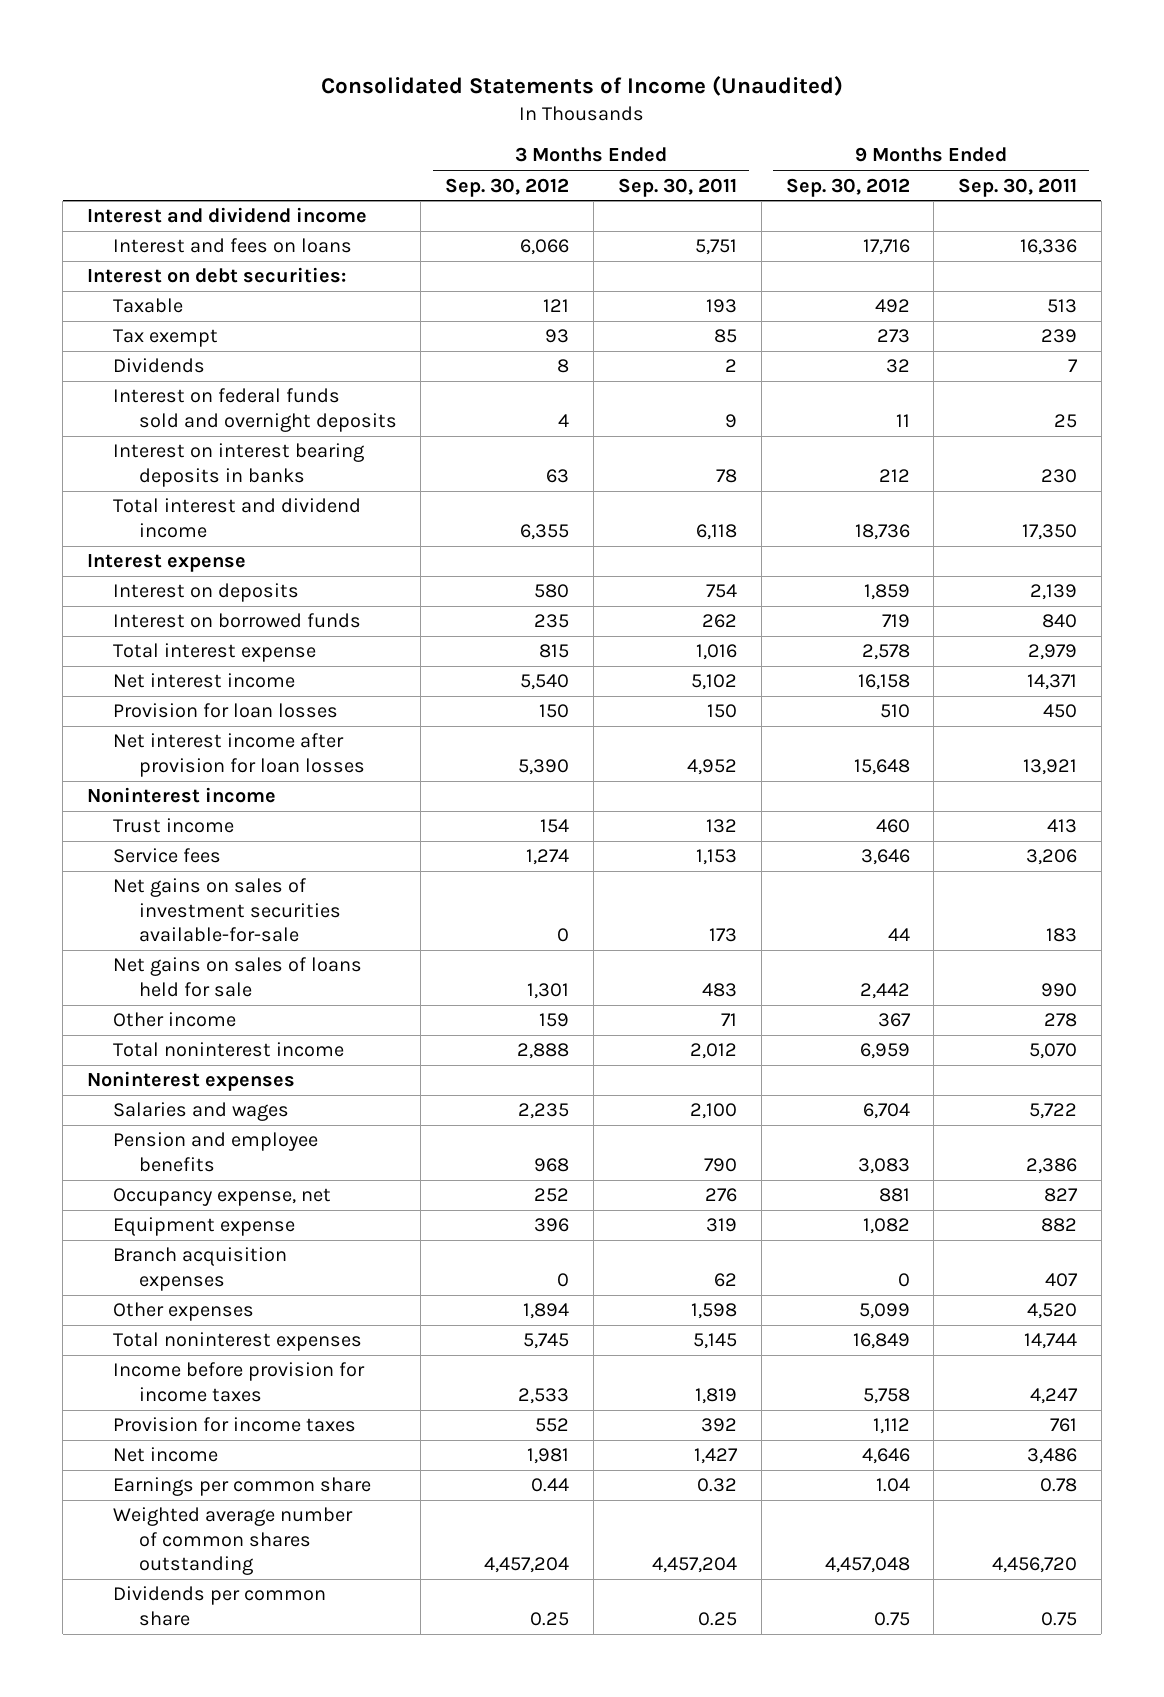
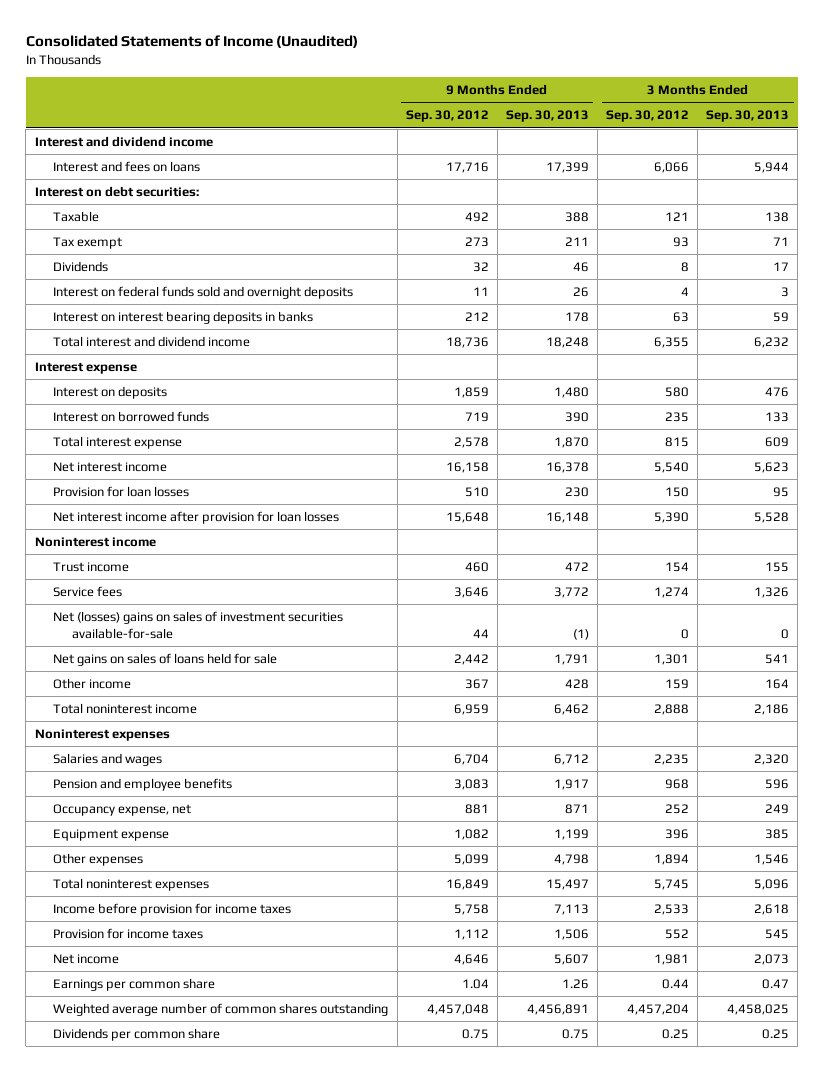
[617,177,737,197] Sep. 30, 2011 -> none
[958,177,1078,197] Sep. 30, 2011 -> none
none -> [505,110,589,123] Sep. 30, 2013
none -> [706,110,790,123] Sep. 30, 2013
[112,878,341,943] Net gains on sales of investment securities available-for-sale -> [53,610,344,639] Net (losses) gains on sales of investment securities available-for-sale
[112,1247,287,1291] Branch acquisition expenses -> none

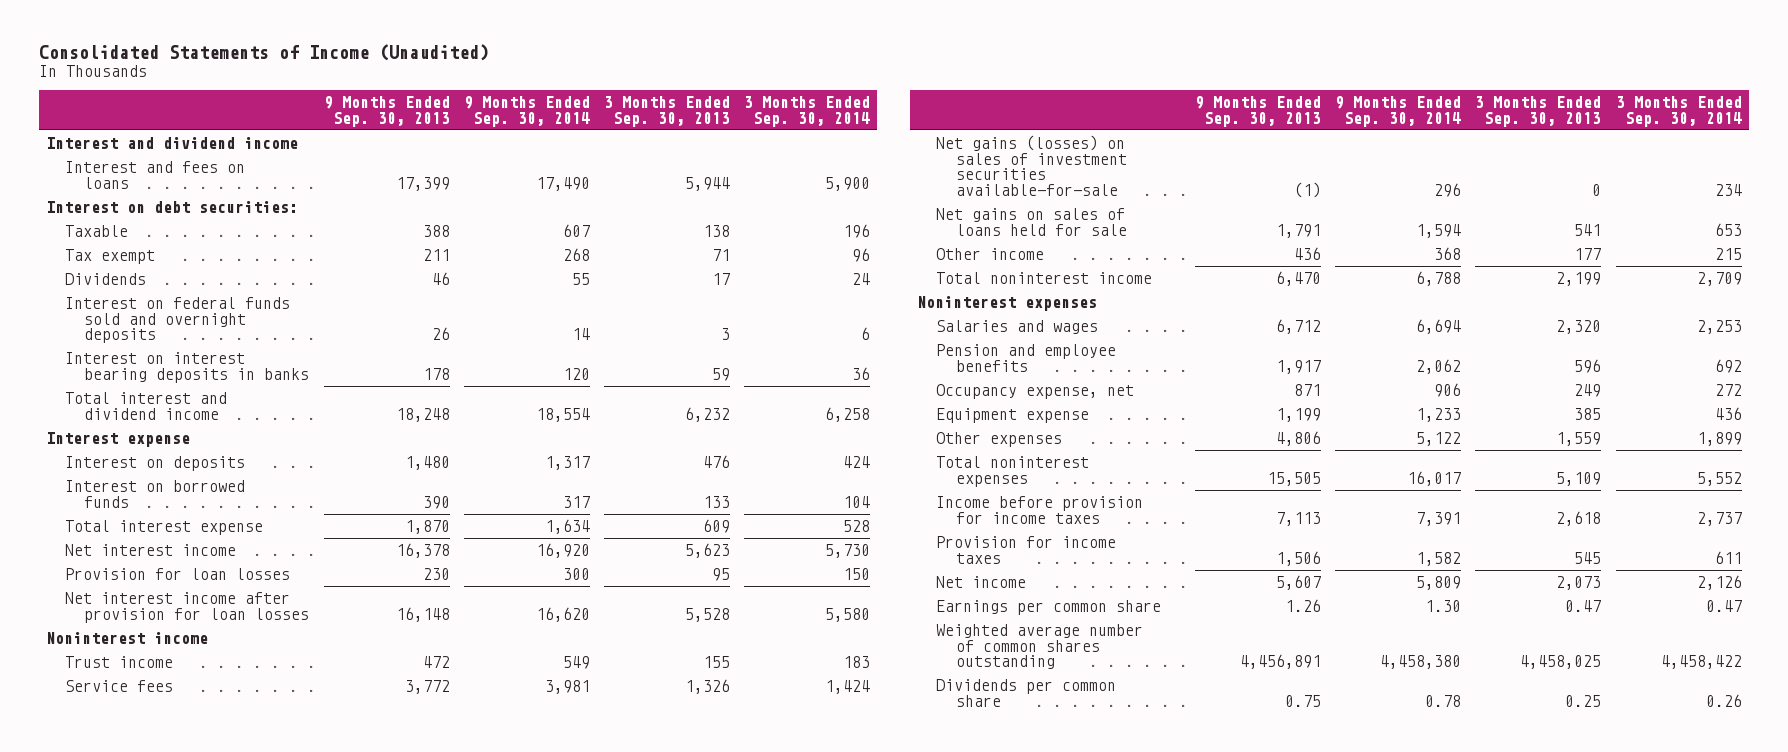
[405,110,489,123] Sep. 30, 2012 -> none
[606,110,690,123] Sep. 30, 2012 -> none
none -> [463,95,590,127] 9 Months Ended Sep. 30, 2014
none -> [744,95,871,127] 3 Months Ended Sep. 30, 2014
[53,610,344,639] Net (losses) gains on sales of investment securities available-for-sale -> [936,135,1127,197] Net gains (losses) on sales of investment securities available-for-sale
[564,678,589,689] 428 -> [1293,247,1321,261] 436
[765,678,790,689] 164 -> [1574,248,1602,261] 177
[553,703,589,715] 6,462 -> [1275,271,1321,287] 6,470
[754,703,790,715] 2,186 -> [1556,272,1602,287] 2,199
[553,853,589,865] 4,798 -> [1275,431,1321,447] 4,806
[754,853,790,865] 1,546 -> [1556,432,1602,447] 1,559
[545,878,589,890] 15,497 -> [1266,471,1321,486] 15,505
[754,878,790,890] 5,096 -> [1556,471,1602,486] 5,109

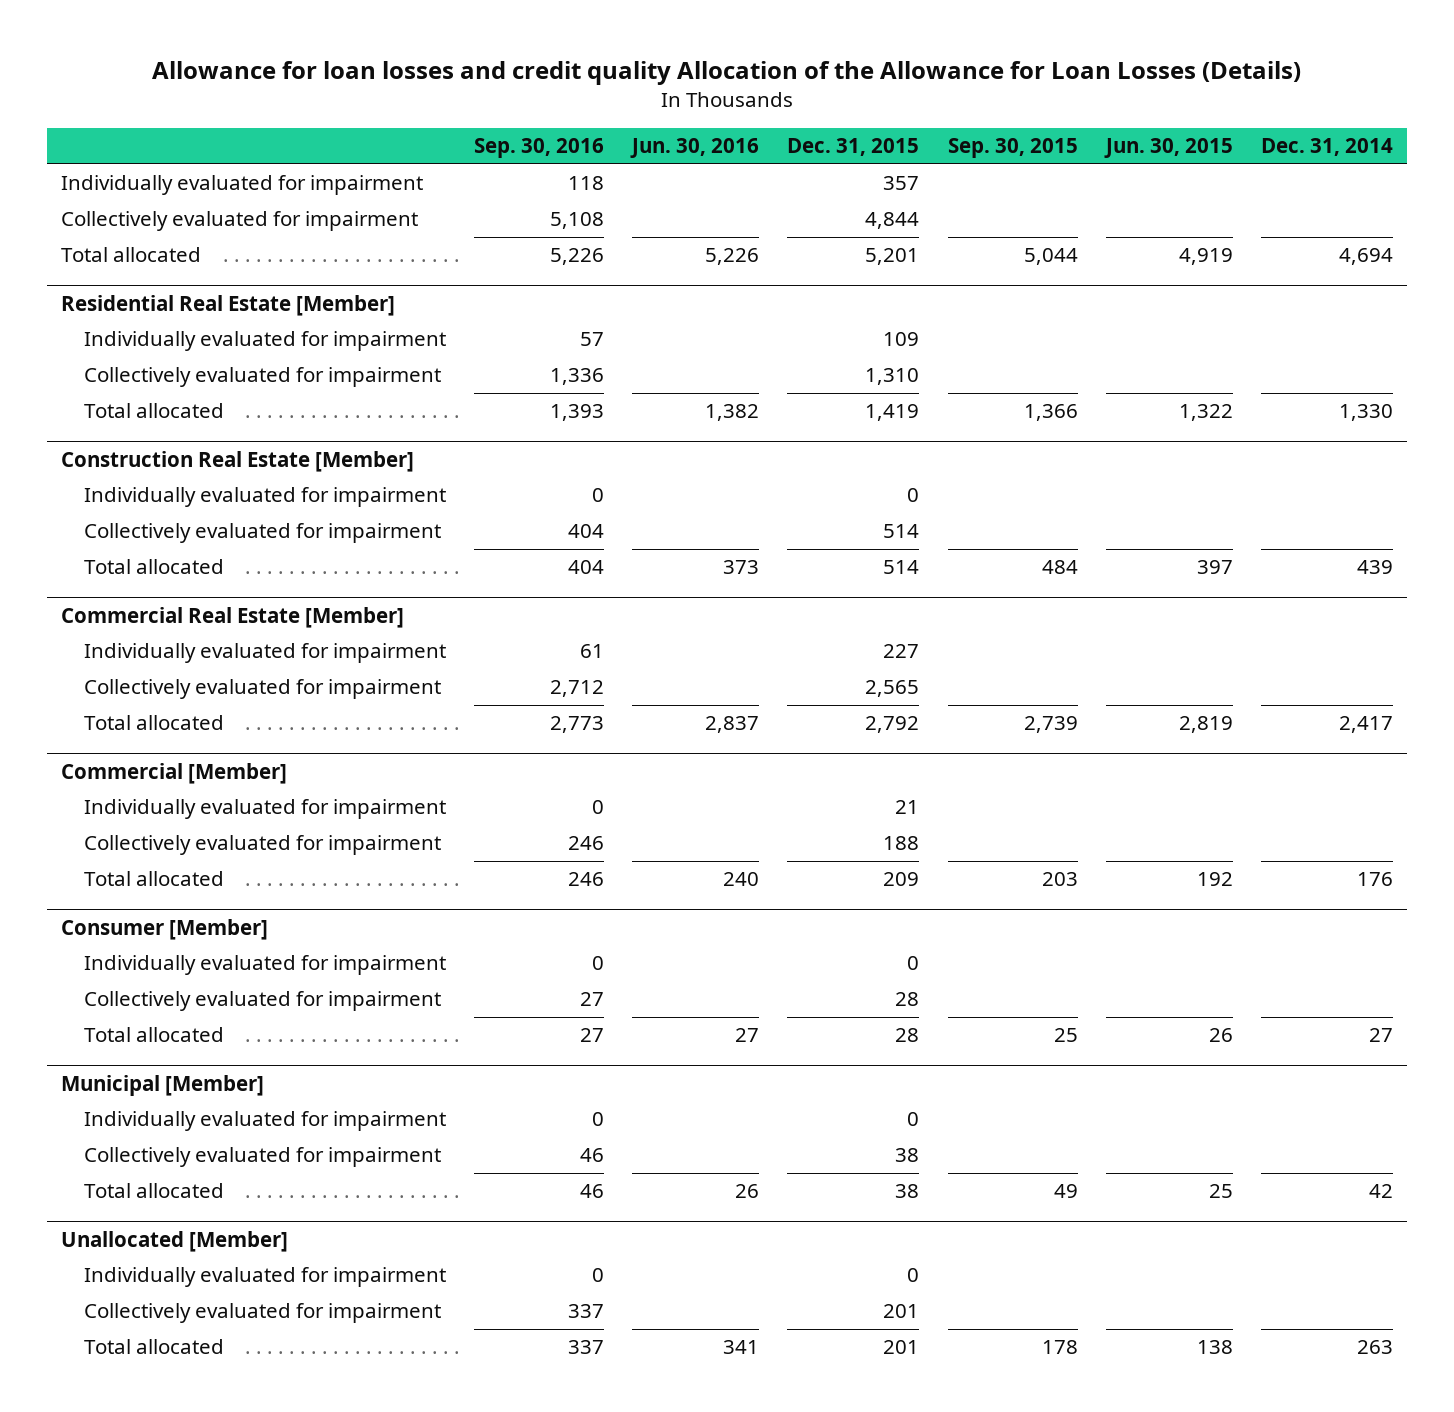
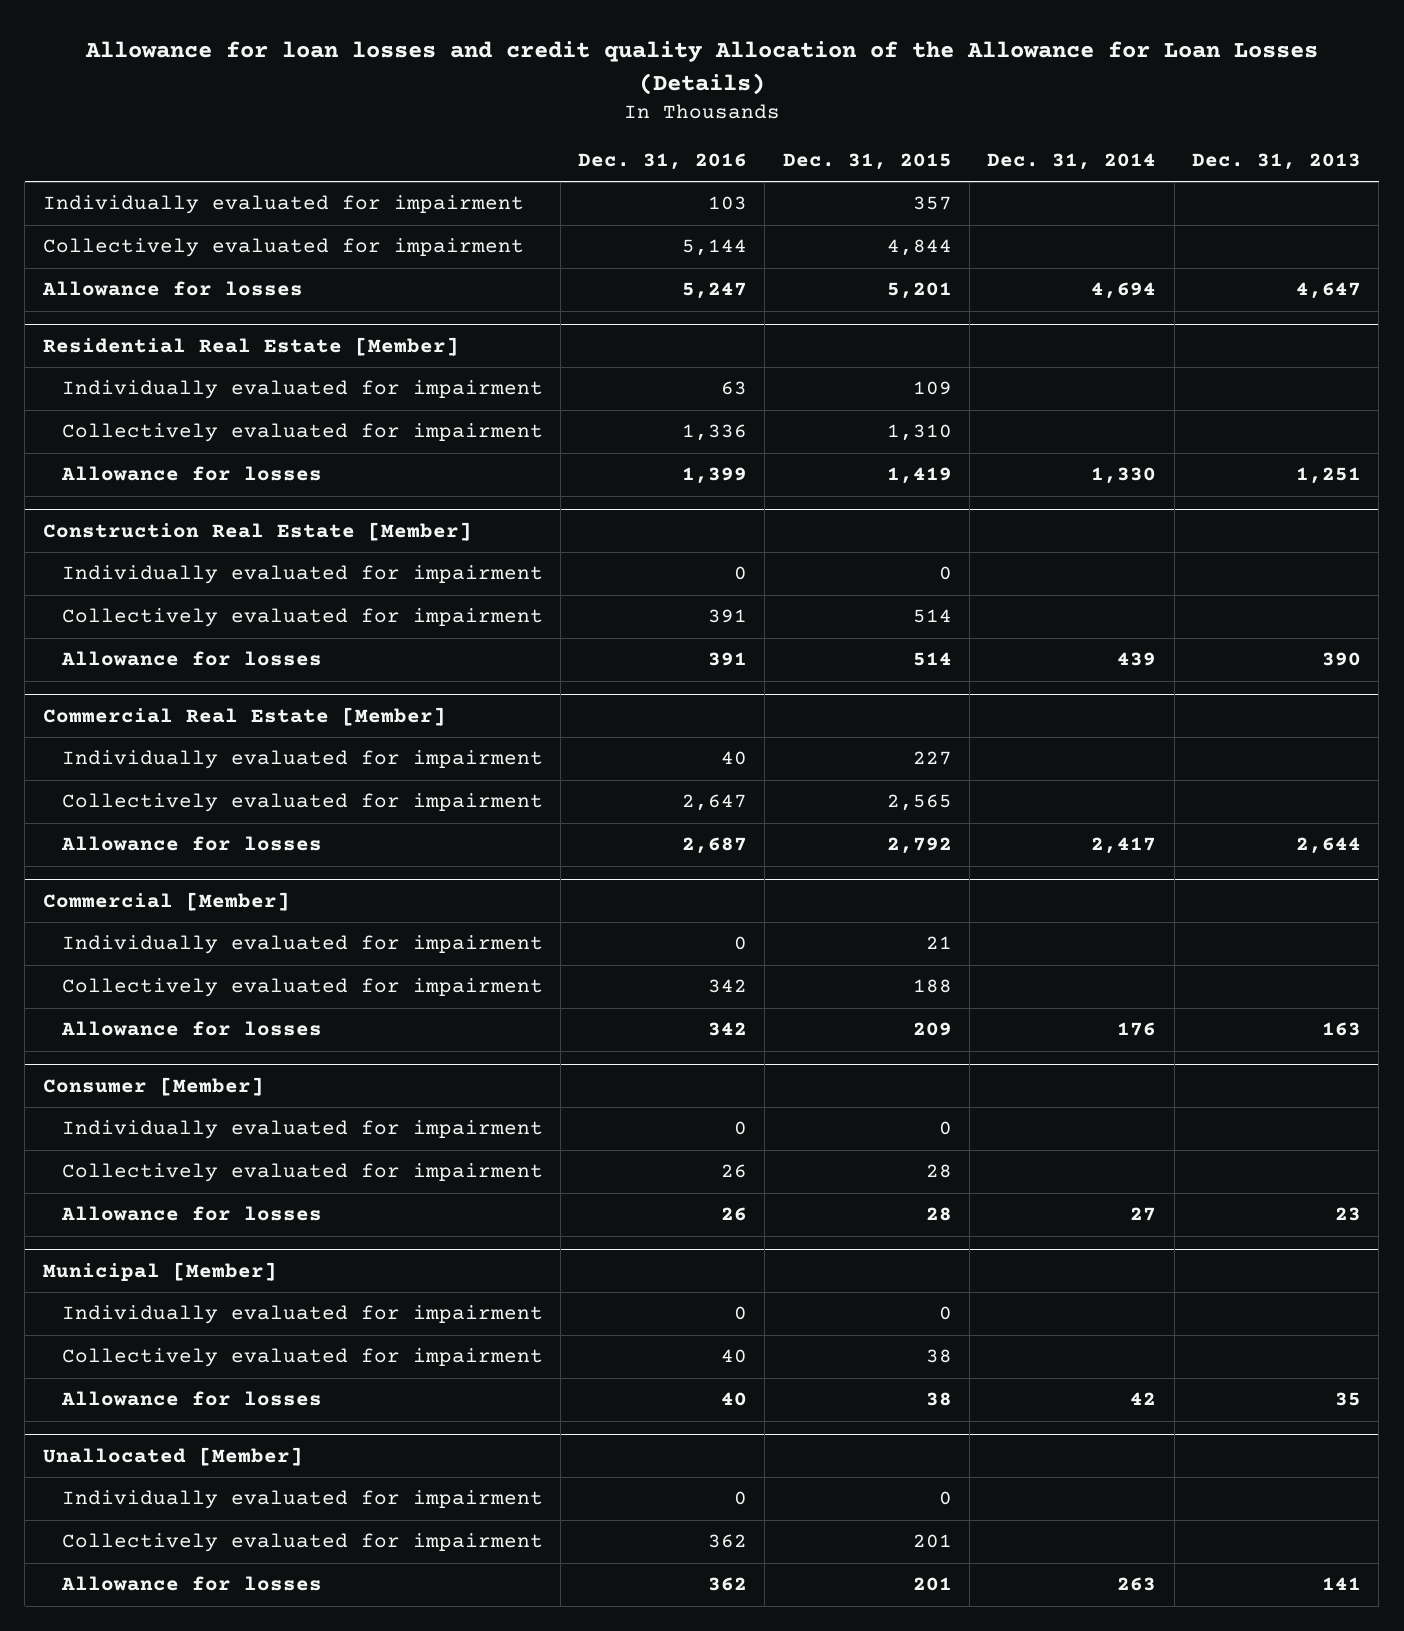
[474,138,605,159] Sep. 30, 2016 -> none
[630,138,760,159] Jun. 30, 2016 -> none
[947,138,1078,159] Sep. 30, 2015 -> none
[1103,138,1233,159] Jun. 30, 2015 -> none
none -> [578,152,748,170] Dec. 31, 2016
none -> [1191,152,1361,170] Dec. 31, 2013
[61,247,202,263] Total allocated -> [41,281,303,297] Allowance for losses
[84,403,225,419] Total allocated -> [60,466,322,482] Allowance for losses
[84,559,225,575] Total allocated -> [60,651,322,667] Allowance for losses
[84,715,225,731] Total allocated -> [60,836,322,852] Allowance for losses
[84,871,225,887] Total allocated -> [60,1021,322,1037] Allowance for losses
[84,1027,225,1043] Total allocated -> [60,1206,322,1222] Allowance for losses
[84,1183,225,1199] Total allocated -> [60,1391,322,1407] Allowance for losses
[84,1339,225,1355] Total allocated -> [60,1576,322,1592] Allowance for losses

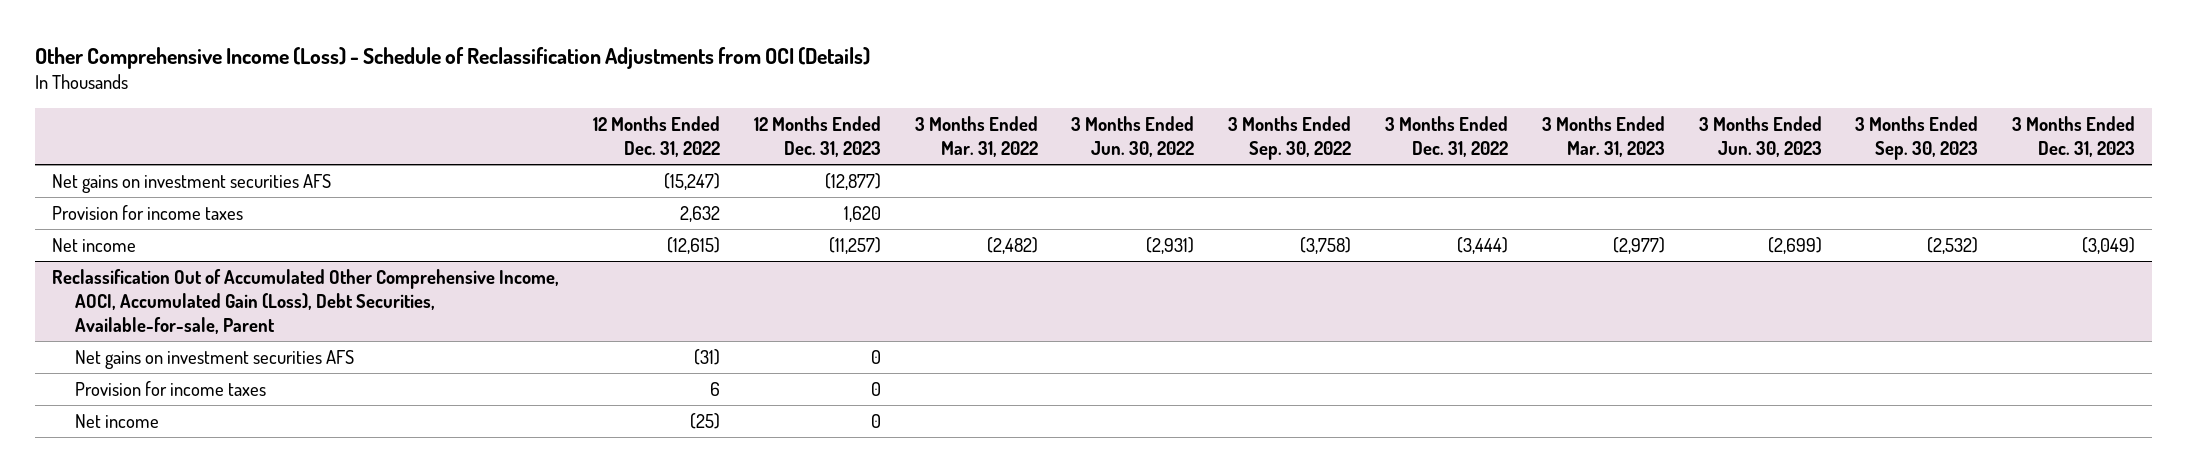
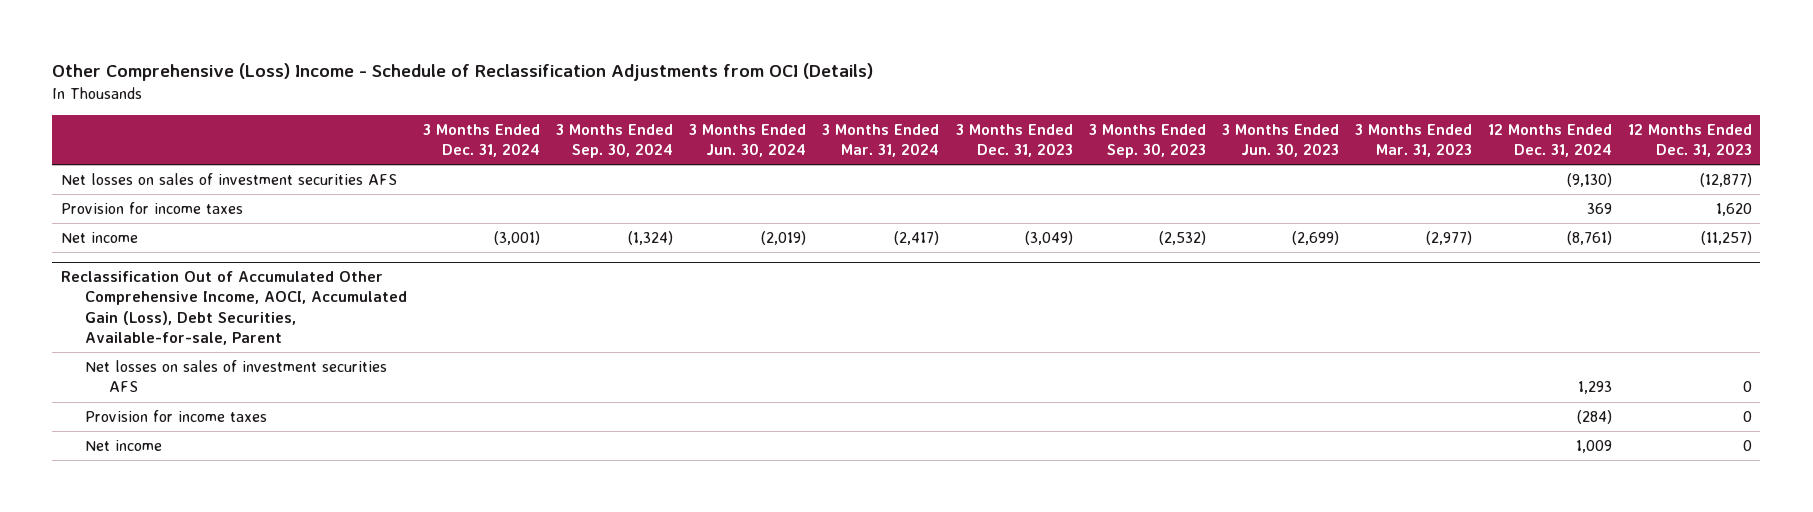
[35,47,871,70] Other Comprehensive Income (Loss) - Schedule of Reclassification Adjustments from OCI (Details) -> [52,63,874,82] Other Comprehensive (Loss) Income - Schedule of Reclassification Adjustments from OCI (Details)
[592,116,720,158] 12 Months Ended Dec. 31, 2022 -> none
[914,116,1038,158] 3 Months Ended Mar. 31, 2022 -> none
[1071,116,1195,158] 3 Months Ended Jun. 30, 2022 -> none
[1228,116,1352,161] 3 Months Ended Sep. 30, 2022 -> none
[1385,116,1509,158] 3 Months Ended Dec. 31, 2022 -> none
none -> [423,123,541,157] 3 Months Ended Dec. 31, 2024
none -> [556,123,674,158] 3 Months Ended Sep. 30, 2024
none -> [689,123,807,157] 3 Months Ended Jun. 30, 2024
none -> [822,123,940,157] 3 Months Ended Mar. 31, 2024
none -> [1488,123,1613,157] 12 Months Ended Dec. 31, 2024
[52,174,332,194] Net gains on investment securities AFS -> [60,173,397,186] Net losses on sales of investment securities AFS
[75,350,355,370] Net gains on investment securities AFS -> [84,360,387,393] Net losses on sales of investment securities AFS

